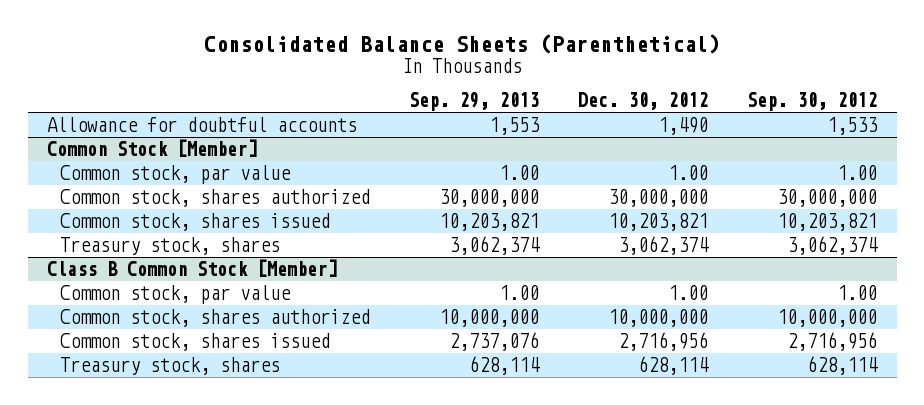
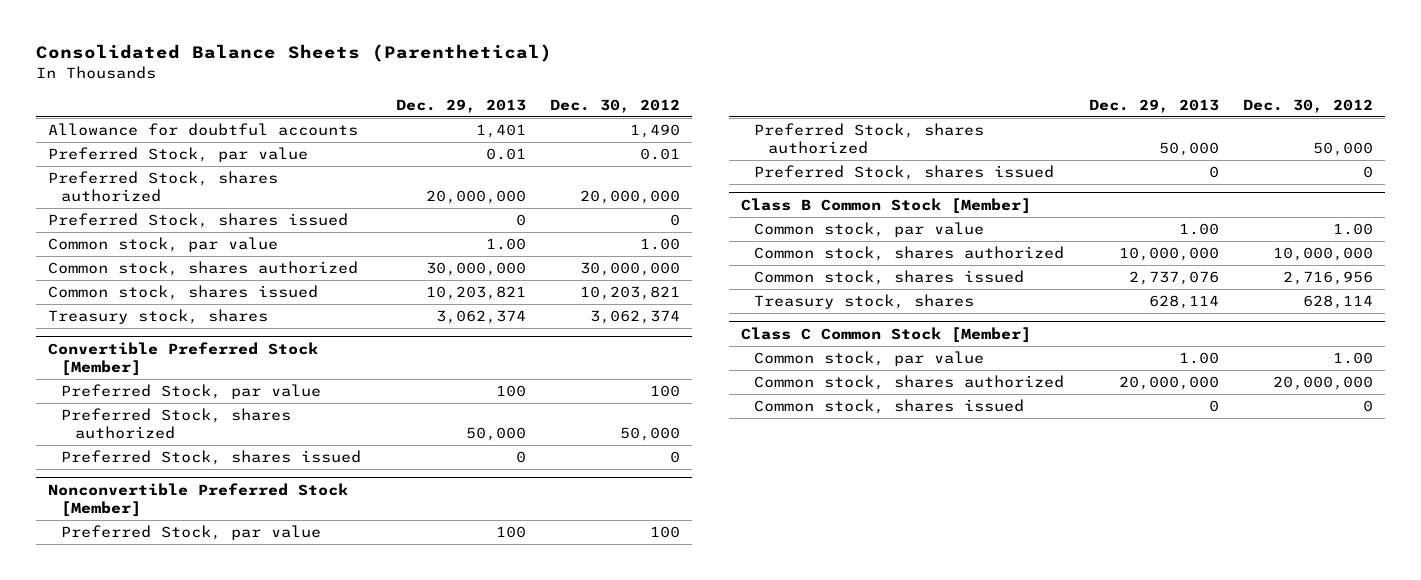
[408,92,539,112] Sep. 29, 2013 -> none
[746,92,877,112] Sep. 30, 2012 -> none
none -> [395,98,526,113] Dec. 29, 2013
[47,139,258,158] Common Stock [Member] -> none
none -> [47,147,308,163] Preferred Stock, par value
none -> [47,171,278,202] Preferred Stock, shares authorized
none -> [47,213,348,229] Preferred Stock, shares issued
none -> [47,341,318,376] Convertible Preferred Stock [Member]
none -> [61,384,322,400] Preferred Stock, par value
none -> [61,408,292,439] Preferred Stock, shares authorized
none -> [61,450,362,466] Preferred Stock, shares issued
none -> [47,482,348,517] Nonconvertible Preferred Stock [Member]
none -> [61,525,322,541] Preferred Stock, par value
none -> [754,123,985,154] Preferred Stock, shares authorized
none -> [754,165,1055,181] Preferred Stock, shares issued
none -> [740,326,1031,343] Class C Common Stock [Member]
none -> [754,351,985,367] Common stock, par value
none -> [754,375,1065,391] Common stock, shares authorized
none -> [754,399,1025,415] Common stock, shares issued

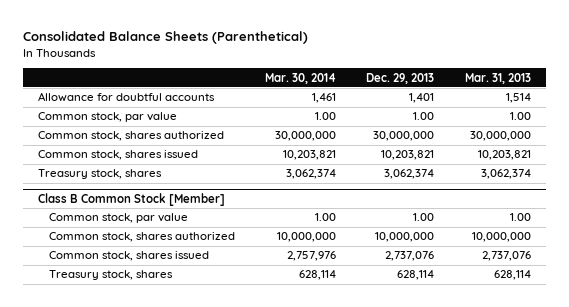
[549,98,680,113] Dec. 30, 2012 -> none
none -> [265,72,337,84] Mar. 30, 2014
none -> [464,72,531,84] Mar. 31, 2013
[47,147,308,163] Preferred Stock, par value -> none
[47,171,278,202] Preferred Stock, shares authorized -> none
[47,213,348,229] Preferred Stock, shares issued -> none
[47,341,318,376] Convertible Preferred Stock [Member] -> none
[61,384,322,400] Preferred Stock, par value -> none
[61,408,292,439] Preferred Stock, shares authorized -> none
[61,450,362,466] Preferred Stock, shares issued -> none
[47,482,348,517] Nonconvertible Preferred Stock [Member] -> none
[61,525,322,541] Preferred Stock, par value -> none
[754,123,985,154] Preferred Stock, shares authorized -> none
[754,165,1055,181] Preferred Stock, shares issued -> none
[740,326,1031,343] Class C Common Stock [Member] -> none
[754,351,985,367] Common stock, par value -> none
[754,375,1065,391] Common stock, shares authorized -> none
[754,399,1025,415] Common stock, shares issued -> none

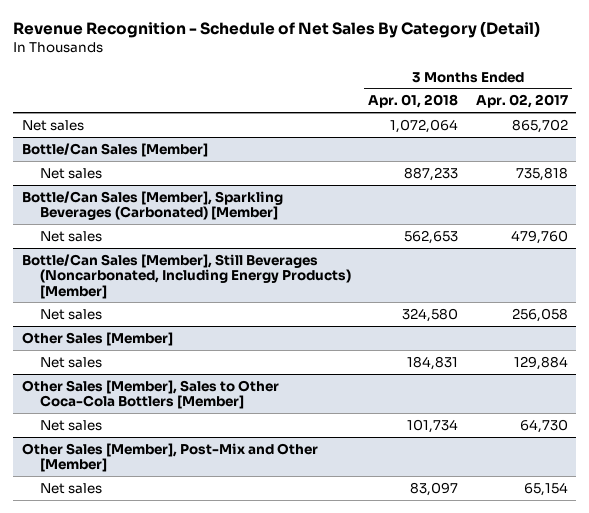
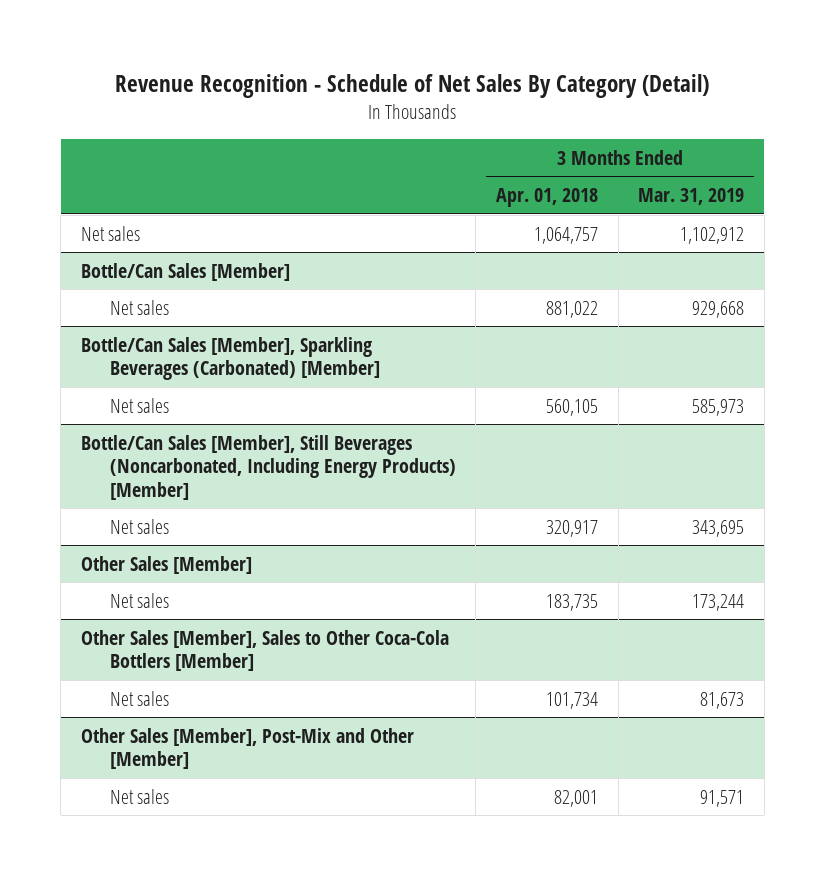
[475,94,568,109] Apr. 02, 2017 -> none
none -> [638,188,745,206] Mar. 31, 2019
[390,118,459,133] 1,072,064 -> [534,226,599,244] 1,064,757
[404,166,459,181] 887,233 -> [546,300,599,318] 881,022
[404,229,459,244] 562,653 -> [546,398,599,416] 560,105
[402,307,459,322] 324,580 -> [546,519,599,537] 320,917
[407,355,459,370] 184,831 -> [546,593,599,611] 183,735
[410,481,459,496] 83,097 -> [554,789,599,807] 82,001

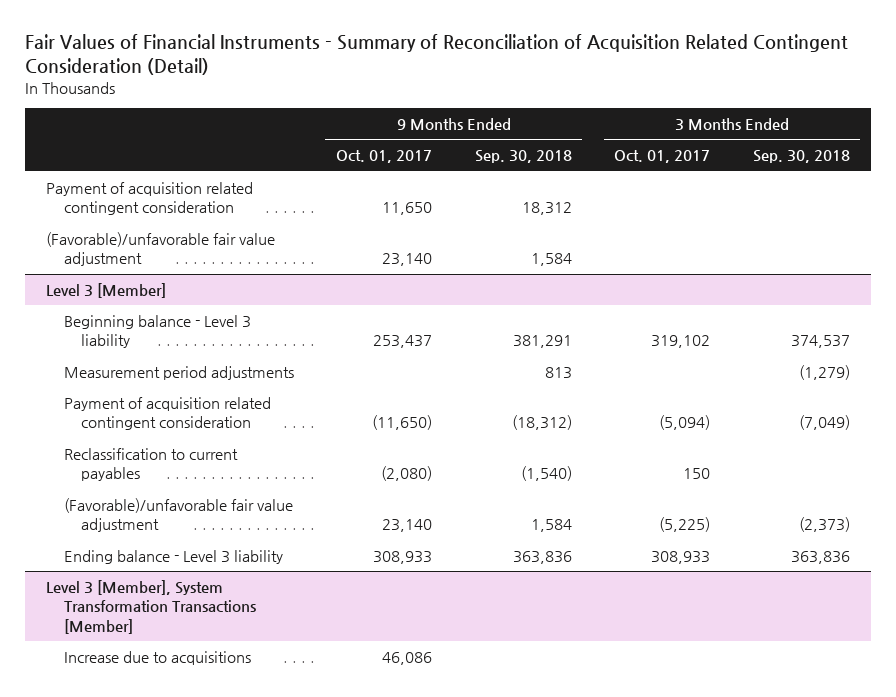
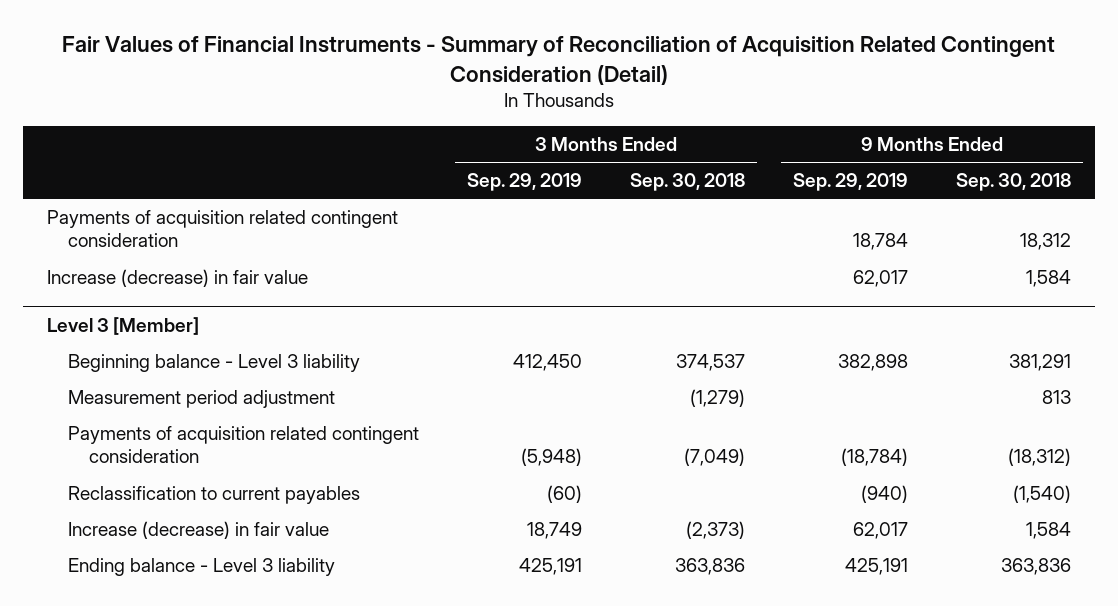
[336,150,433,164] Oct. 01, 2017 -> none
[614,150,711,164] Oct. 01, 2017 -> none
none -> [467,172,583,191] Sep. 29, 2019
none -> [793,172,909,191] Sep. 29, 2019
[46,182,254,216] Payment of acquisition related contingent consideration -> [46,209,398,248] Payments of acquisition related contingent consideration
[46,232,276,267] (Favorable)/unfavorable fair value adjustment -> [46,268,308,287] Increase (decrease) in fair value
[63,366,294,381] Measurement period adjustments -> [67,389,335,408] Measurement period adjustment
[63,397,271,431] Payment of acquisition related contingent consideration -> [67,425,419,464] Payments of acquisition related contingent consideration
[63,498,293,533] (Favorable)/unfavorable fair value adjustment -> [67,520,329,539] Increase (decrease) in fair value
[46,580,256,634] Level 3 [Member], System Transformation Transactions [Member] -> none
[63,651,251,666] Increase due to acquisitions -> none

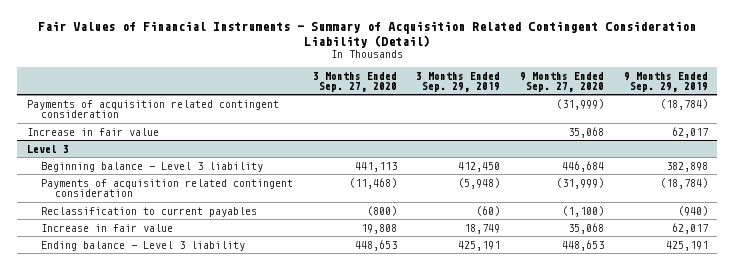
[62,36,1056,85] Fair Values of Financial Instruments - Summary of Reconciliation of Acquisition Related Contingent Consideration (Detail) -> [38,21,697,48] Fair Values of Financial Instruments - Summary of Acquisition Related Contingent Consideration Liability (Detail)
[630,172,746,191] Sep. 30, 2018 -> none
[956,172,1072,191] Sep. 30, 2018 -> none
none -> [312,71,397,93] 3 Months Ended Sep. 27, 2020
none -> [520,71,605,93] 9 Months Ended Sep. 27, 2020
[853,233,909,251] 18,784 -> [659,98,708,110] (18,784)
[46,268,308,287] Increase (decrease) in fair value -> [27,127,160,136] Increase in fair value
[46,316,199,335] Level 3 [Member] -> [27,144,70,153] Level 3
[67,389,335,408] Measurement period adjustment -> none
[67,520,329,539] Increase (decrease) in fair value -> [41,223,174,232] Increase in fair value

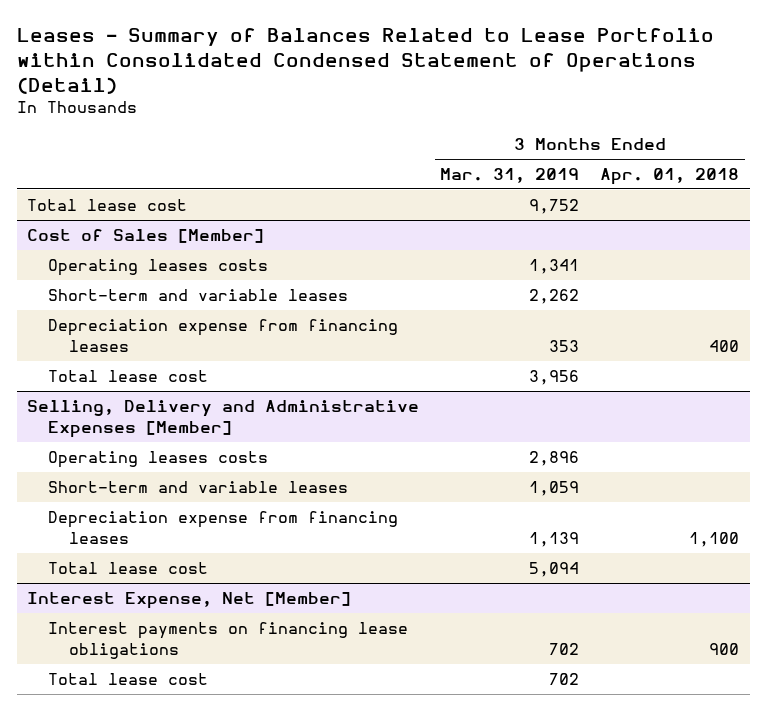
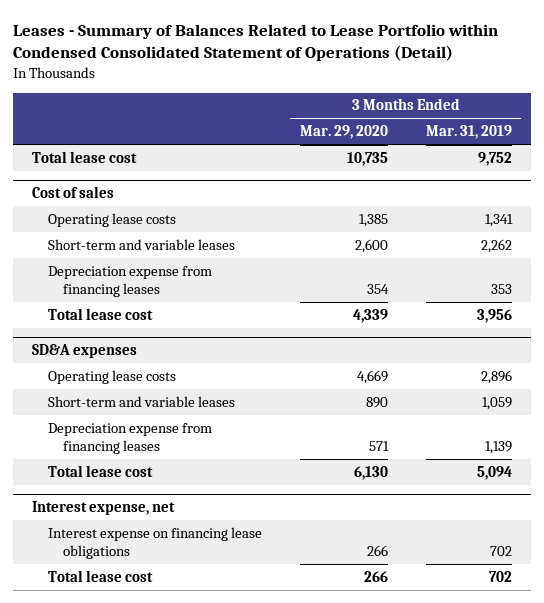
[16,27,714,94] Leases - Summary of Balances Related to Lease Portfolio within Consolidated Condensed Statement of Operations (Detail) -> [12,23,498,62] Leases - Summary of Balances Related to Lease Portfolio within Condensed Consolidated Statement of Operations (Detail)
[600,168,740,186] Apr. 01, 2018 -> none
none -> [299,125,388,140] Mar. 29, 2020
[27,229,265,244] Cost of Sales [Member] -> [31,185,114,198] Cost of sales
[47,259,268,277] Operating leases costs -> [47,212,176,227] Operating lease costs
[27,400,420,438] Selling, Delivery and Administrative Expenses [Member] -> [31,343,137,358] SD&A expenses
[47,451,268,469] Operating leases costs -> [47,369,176,384] Operating lease costs
[27,592,352,610] Interest Expense, Net [Member] -> [31,500,175,515] Interest expense, net
[47,622,408,659] Interest payments on financing lease obligations -> [47,526,262,560] Interest expense on financing lease obligations

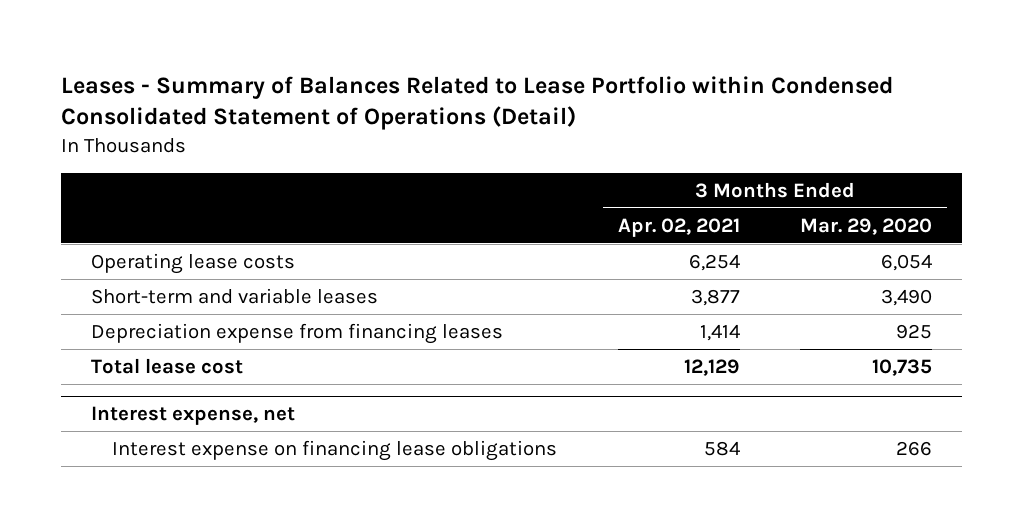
[425,125,512,140] Mar. 31, 2019 -> none
none -> [617,217,740,237] Apr. 02, 2021
none -> [90,252,295,274] Operating lease costs
none -> [90,287,378,304] Short-term and variable leases
none -> [90,322,503,344] Depreciation expense from financing leases
[31,185,114,198] Cost of sales -> none
[47,212,176,227] Operating lease costs -> none
[47,238,235,250] Short-term and variable leases -> none
[47,265,212,298] Depreciation expense from financing leases -> none
[47,307,153,320] Total lease cost -> none
[31,343,137,358] SD&A expenses -> none
[47,369,176,384] Operating lease costs -> none
[47,395,235,407] Short-term and variable leases -> none
[47,422,212,455] Depreciation expense from financing leases -> none
[47,464,153,477] Total lease cost -> none
[47,569,153,582] Total lease cost -> none

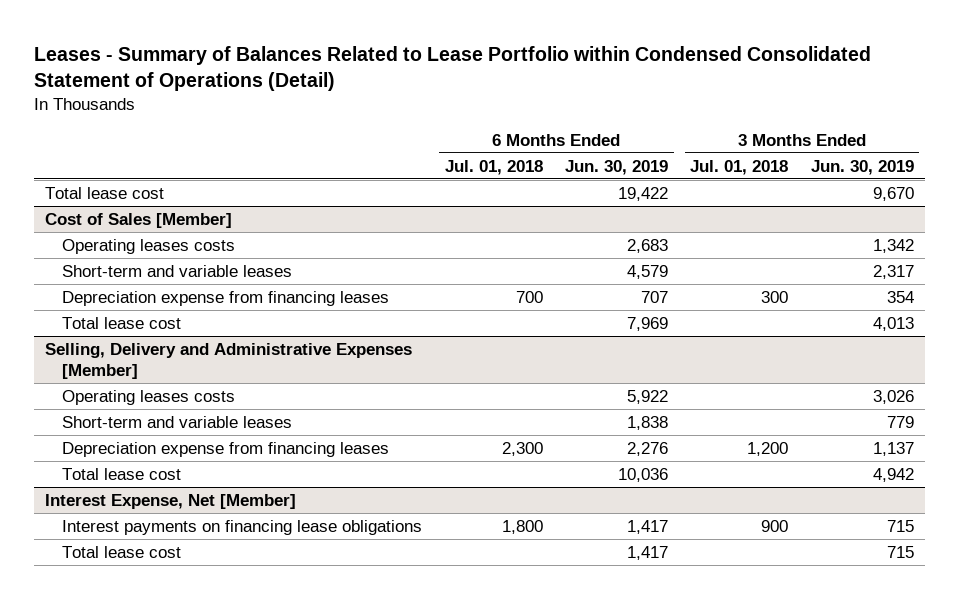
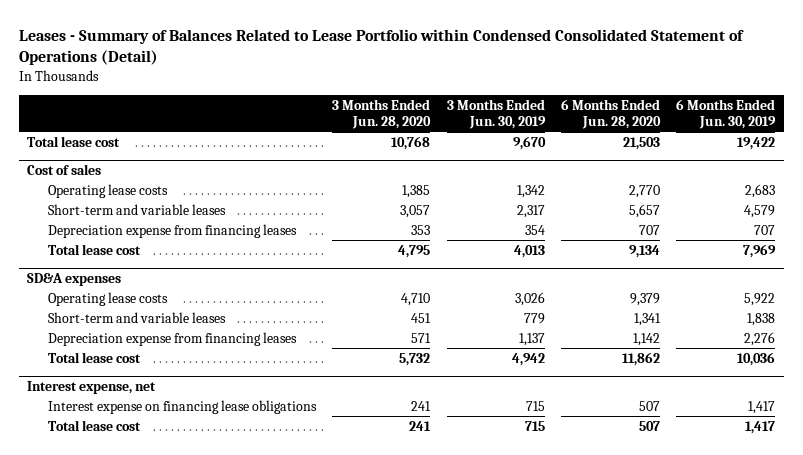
[444,159,543,175] Jul. 01, 2018 -> none
[690,159,789,175] Jul. 01, 2018 -> none
none -> [332,98,432,130] 3 Months Ended Jun. 28, 2020
none -> [561,98,662,130] 6 Months Ended Jun. 28, 2020
[45,212,233,228] Cost of Sales [Member] -> [27,163,102,175] Cost of sales
[62,238,236,254] Operating leases costs -> [47,183,168,198] Operating lease costs
[45,342,413,380] Selling, Delivery and Administrative Expenses [Member] -> [27,272,122,286] SD&A expenses
[62,389,236,405] Operating leases costs -> [47,291,168,306] Operating lease costs
[45,493,297,509] Interest Expense, Net [Member] -> [27,380,157,394] Interest expense, net
[62,519,423,535] Interest payments on financing lease obligations -> [47,399,317,414] Interest expense on financing lease obligations

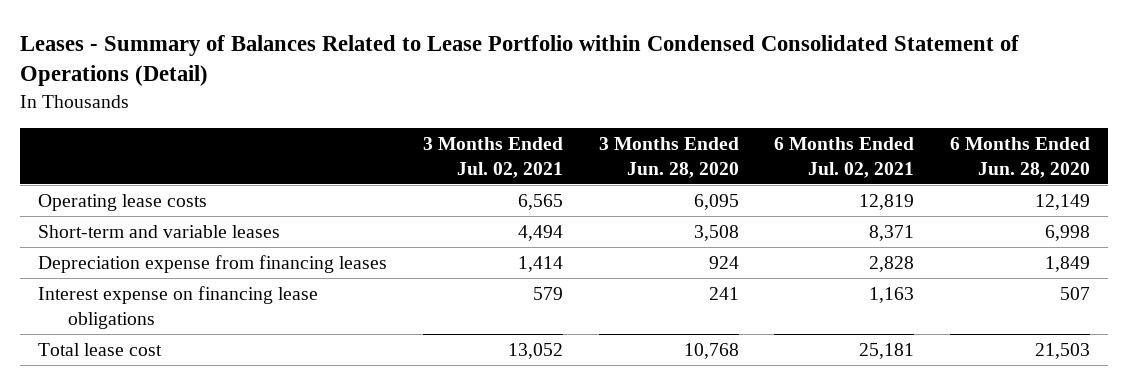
[446,98,546,130] 3 Months Ended Jun. 30, 2019 -> none
[676,98,777,130] 6 Months Ended Jun. 30, 2019 -> none
none -> [422,136,563,178] 3 Months Ended Jul. 02, 2021
none -> [774,136,915,178] 6 Months Ended Jul. 02, 2021
[27,163,102,175] Cost of sales -> none
[47,243,141,255] Total lease cost -> none
[27,272,122,286] SD&A expenses -> none
[47,291,168,306] Operating lease costs -> none
[47,311,226,323] Short-term and variable leases -> none
[47,331,297,346] Depreciation expense from financing leases -> none
[47,351,141,363] Total lease cost -> none
[27,380,157,394] Interest expense, net -> none
[402,184,431,198] 1,385 -> [693,194,739,211] 6,095
[629,184,661,198] 2,770 -> [1034,194,1090,211] 12,149
[400,204,431,218] 3,057 -> [693,225,739,242] 3,508
[629,203,661,218] 5,657 -> [1044,225,1090,242] 6,998
[411,224,431,235] 353 -> [708,256,739,270] 924
[639,224,661,235] 707 -> [1044,256,1090,273] 1,849
[47,419,141,431] Total lease cost -> none
[27,135,121,147] Total lease cost -> [38,343,163,357] Total lease cost

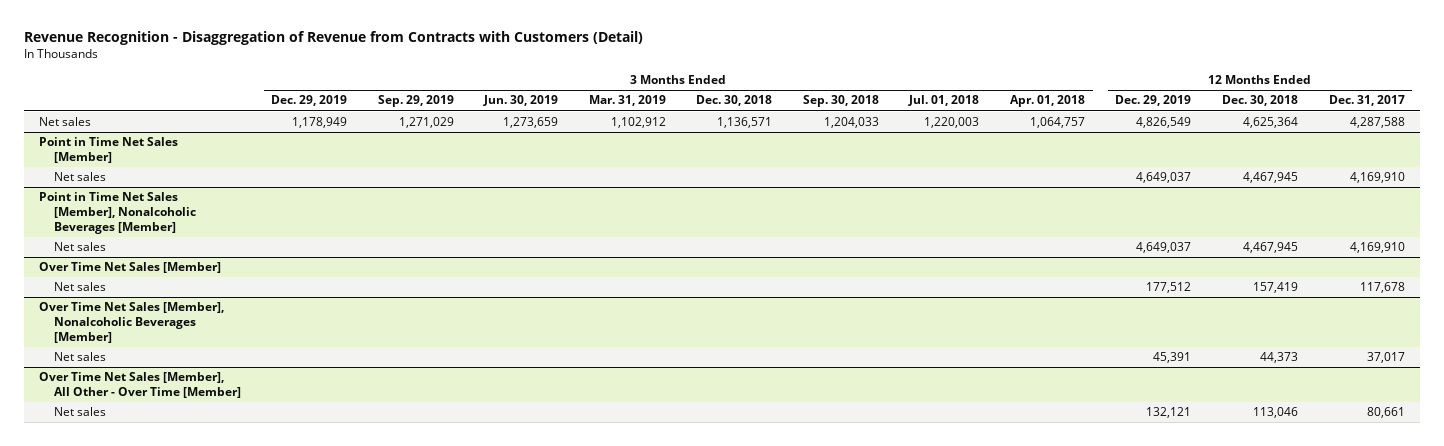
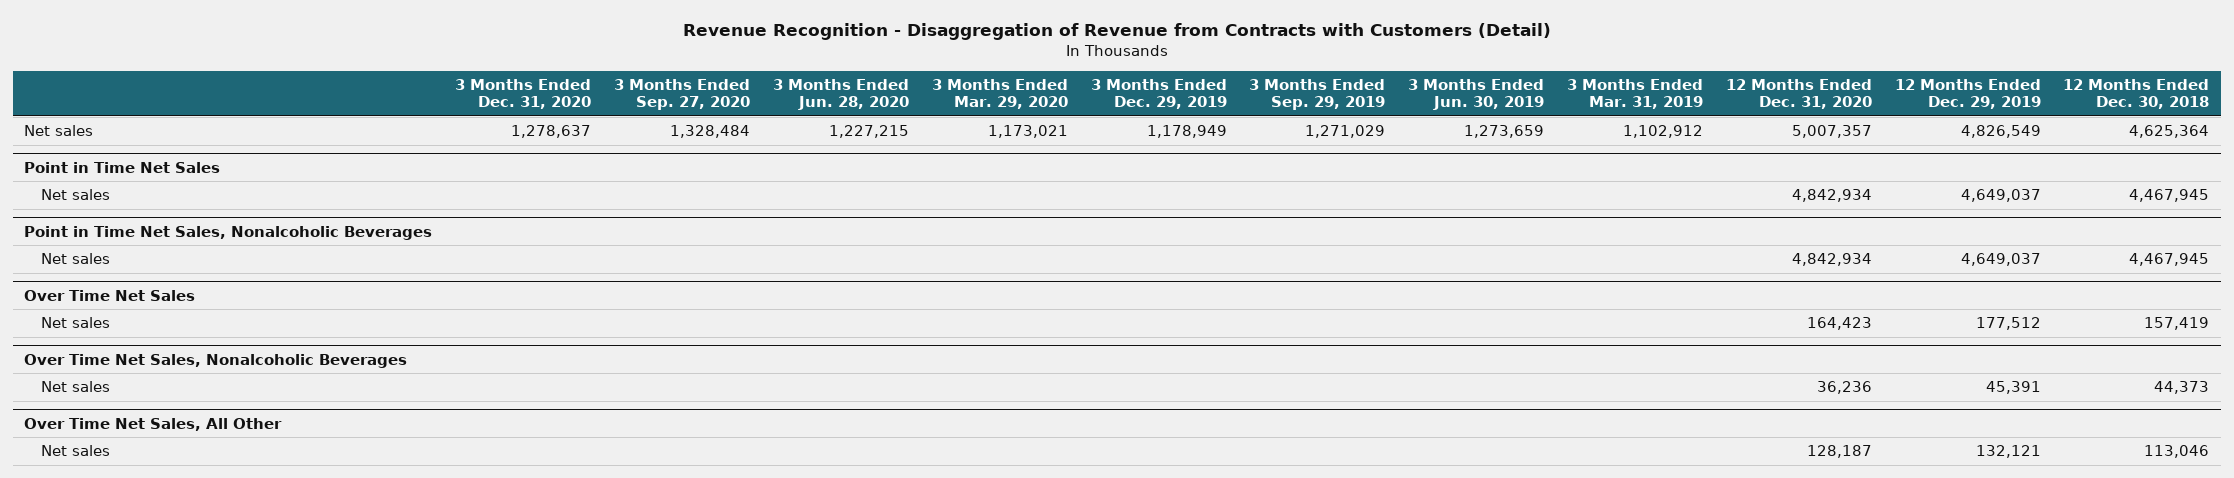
[696,95,773,107] Dec. 30, 2018 -> none
[802,95,879,108] Sep. 30, 2018 -> none
[908,95,980,107] Jul. 01, 2018 -> none
[1009,95,1085,108] Apr. 01, 2018 -> none
[1328,95,1405,107] Dec. 31, 2017 -> none
none -> [455,78,592,110] 3 Months Ended Dec. 31, 2020
none -> [614,78,751,111] 3 Months Ended Sep. 27, 2020
none -> [772,78,909,111] 3 Months Ended Jun. 28, 2020
none -> [931,78,1068,110] 3 Months Ended Mar. 29, 2020
none -> [1725,78,1872,110] 12 Months Ended Dec. 31, 2020
[39,137,179,164] Point in Time Net Sales [Member] -> [24,161,221,173] Point in Time Net Sales
[39,192,196,235] Point in Time Net Sales [Member], Nonalcoholic Beverages [Member] -> [24,225,433,240] Point in Time Net Sales, Nonalcoholic Beverages
[39,262,222,274] Over Time Net Sales [Member] -> [24,289,196,301] Over Time Net Sales
[39,302,225,344] Over Time Net Sales [Member], Nonalcoholic Beverages [Member] -> [24,353,408,368] Over Time Net Sales, Nonalcoholic Beverages
[39,372,241,399] Over Time Net Sales [Member], All Other - Over Time [Member] -> [24,417,283,431] Over Time Net Sales, All Other

